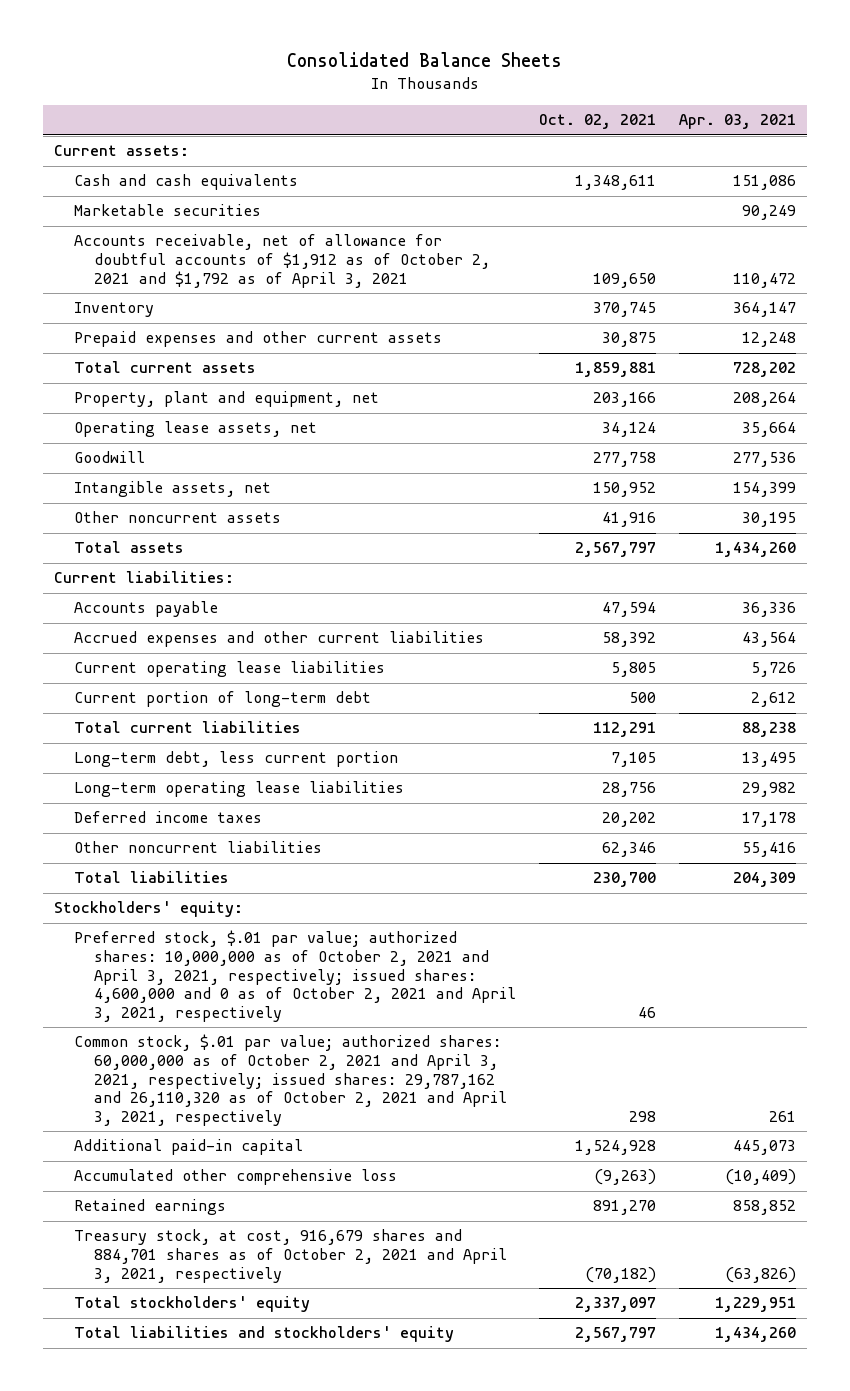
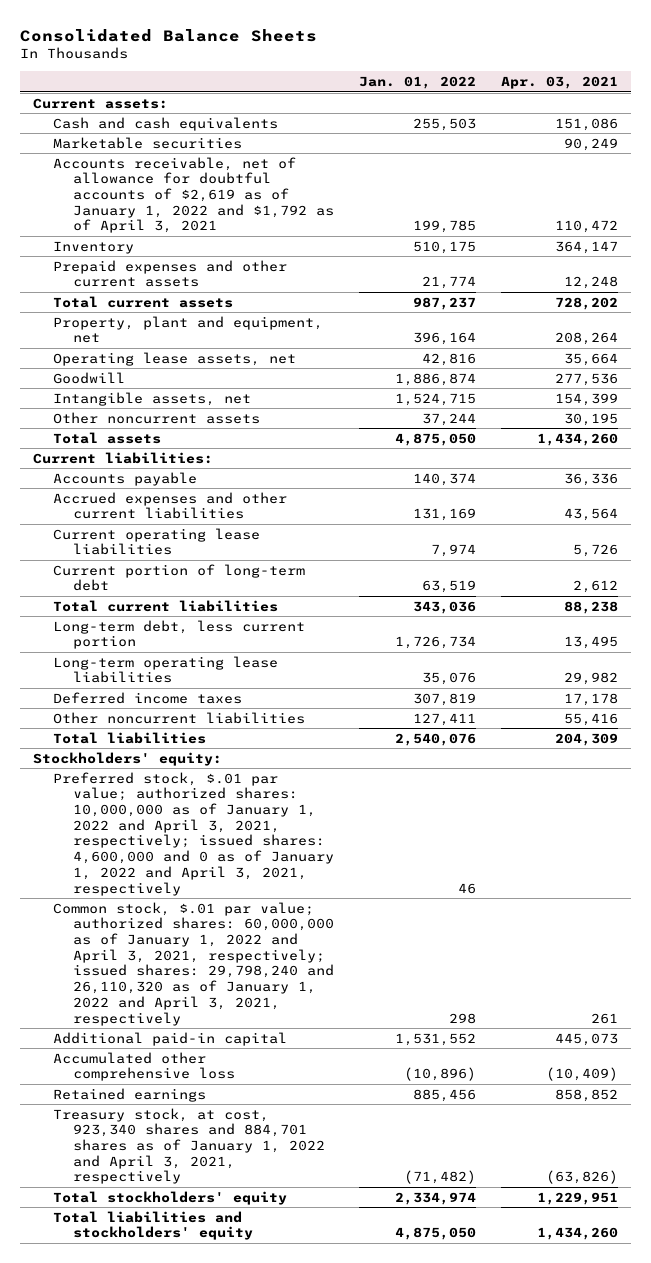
[539,114,657,130] Oct. 02, 2021 -> none
none -> [358,75,476,89] Jan. 01, 2022
[74,234,491,288] Accounts receivable, net of allowance for doubtful accounts of $1,912 as of October 2, 2021 and $1,792 as of April 3, 2021 -> [52,156,334,234] Accounts receivable, net of allowance for doubtful accounts of $2,619 as of January 1, 2022 and $1,792 as of April 3, 2021
[74,930,517,1022] Preferred stock, $.01 par value; authorized shares: 10,000,000 as of October 2, 2021 and April 3, 2021, respectively; issued shares: 4,600,000 and 0 as of October 2, 2021 and April 3, 2021, respectively -> [52,771,334,896] Preferred stock, $.01 par value; authorized shares: 10,000,000 as of January 1, 2022 and April 3, 2021, respectively; issued shares: 4,600,000 and 0 as of January 1, 2022 and April 3, 2021, respectively
[74,1034,508,1126] Common stock, $.01 par value; authorized shares: 60,000,000 as of October 2, 2021 and April 3, 2021, respectively; issued shares: 29,787,162 and 26,110,320 as of October 2, 2021 and April 3, 2021, respectively -> [52,901,334,1026] Common stock, $.01 par value; authorized shares: 60,000,000 as of January 1, 2022 and April 3, 2021, respectively; issued shares: 29,798,240 and 26,110,320 as of January 1, 2022 and April 3, 2021, respectively
[74,1229,508,1283] Treasury stock, at cost, 916,679 shares and 884,701 shares as of October 2, 2021 and April 3, 2021, respectively -> [52,1107,325,1185] Treasury stock, at cost, 923,340 shares and 884,701 shares as of January 1, 2022 and April 3, 2021, respectively

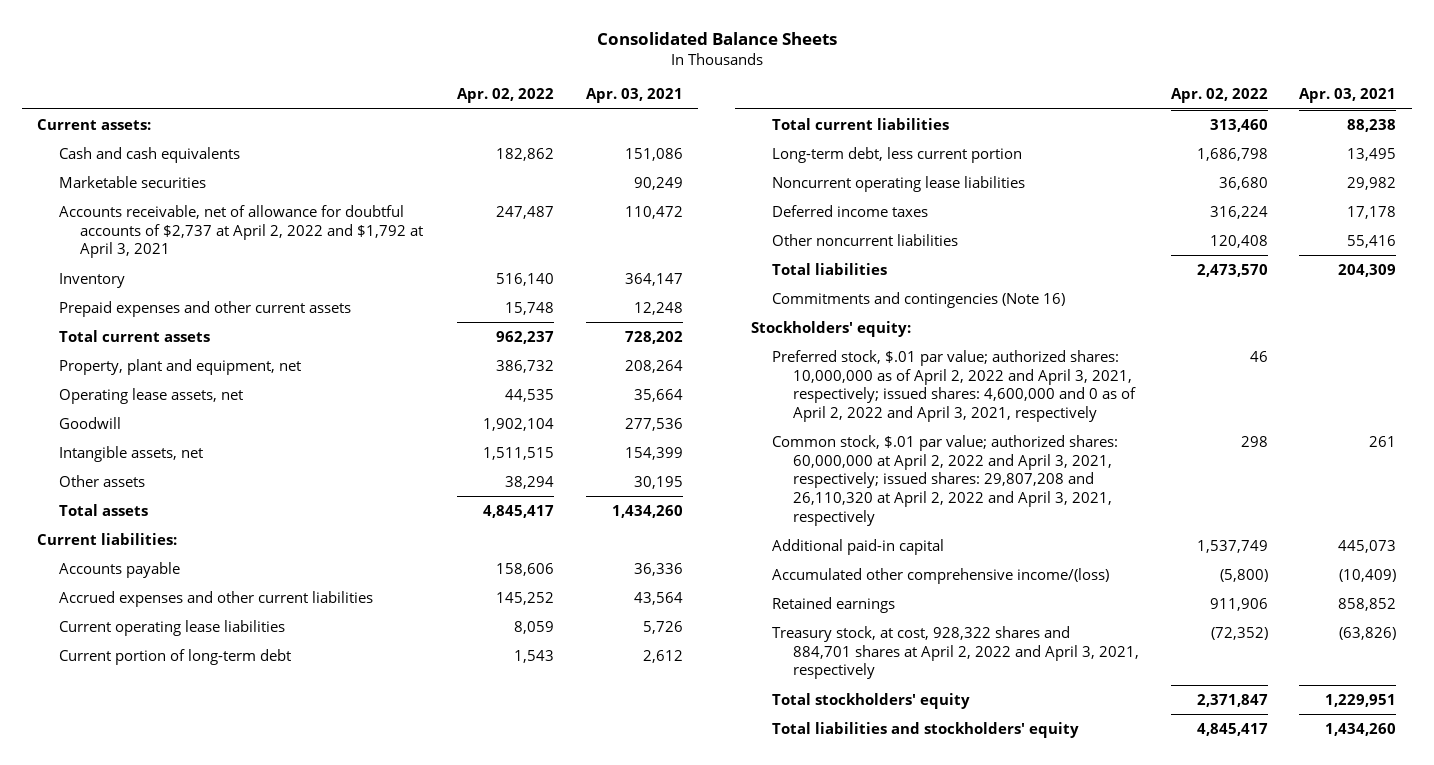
[358,75,476,89] Jan. 01, 2022 -> none
none -> [457,88,555,104] Apr. 02, 2022
[52,156,334,234] Accounts receivable, net of allowance for doubtful accounts of $2,619 as of January 1, 2022 and $1,792 as of April 3, 2021 -> [58,204,423,259] Accounts receivable, net of allowance for doubtful accounts of $2,737 at April 2, 2022 and $1,792 at April 3, 2021
[52,411,260,424] Other noncurrent assets -> [58,474,145,487] Other assets
[52,655,278,684] Long-term operating lease liabilities -> [772,175,1026,192] Noncurrent operating lease liabilities
none -> [772,291,1066,308] Commitments and contingencies (Note 16)
[52,771,334,896] Preferred stock, $.01 par value; authorized shares: 10,000,000 as of January 1, 2022 and April 3, 2021, respectively; issued shares: 4,600,000 and 0 as of January 1, 2022 and April 3, 2021, respectively -> [772,349,1137,422] Preferred stock, $.01 par value; authorized shares: 10,000,000 as of April 2, 2022 and April 3, 2021, respectively; issued shares: 4,600,000 and 0 as of April 2, 2022 and April 3, 2021, respectively
[52,901,334,1026] Common stock, $.01 par value; authorized shares: 60,000,000 as of January 1, 2022 and April 3, 2021, respectively; issued shares: 29,798,240 and 26,110,320 as of January 1, 2022 and April 3, 2021, respectively -> [772,434,1119,526] Common stock, $.01 par value; authorized shares: 60,000,000 at April 2, 2022 and April 3, 2021, respectively; issued shares: 29,807,208 and 26,110,320 at April 2, 2022 and April 3, 2021, respectively
[52,1051,235,1082] Accumulated other comprehensive loss -> [772,567,1110,584] Accumulated other comprehensive income/(loss)
[52,1107,325,1185] Treasury stock, at cost, 923,340 shares and 884,701 shares as of January 1, 2022 and April 3, 2021, respectively -> [772,625,1140,680] Treasury stock, at cost, 928,322 shares and 884,701 shares at April 2, 2022 and April 3, 2021, respectively

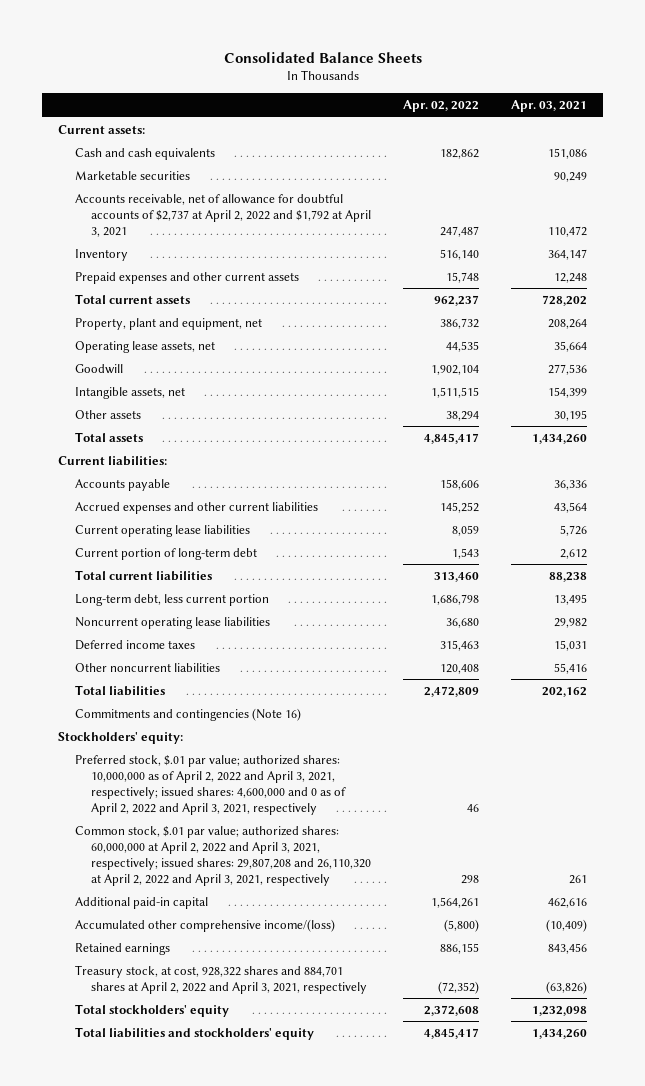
[1209,205,1268,219] 316,224 -> [440,639,480,651] 315,463
[1347,205,1397,219] 17,178 -> [554,639,588,651] 15,031
[1196,263,1268,277] 2,473,570 -> [424,685,480,697] 2,472,809
[1338,263,1397,277] 204,309 -> [542,686,588,697] 202,162
[1196,539,1268,553] 1,537,749 -> [431,896,480,908] 1,564,261
[1338,539,1397,553] 445,073 -> [548,897,588,908] 462,616
[1209,597,1268,611] 911,906 -> [440,942,480,954] 886,155
[1338,597,1397,611] 858,852 -> [548,942,588,954] 843,456
[1196,693,1268,707] 2,371,847 -> [424,1004,480,1016] 2,372,608
[1325,693,1397,707] 1,229,951 -> [532,1005,588,1016] 1,232,098

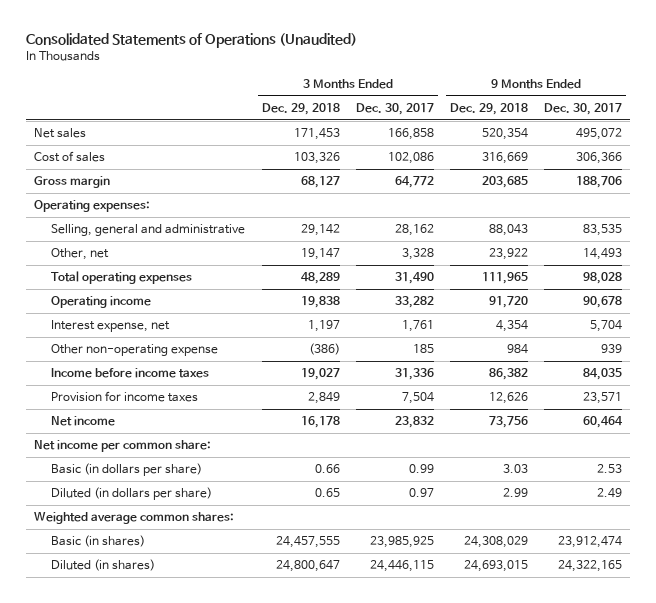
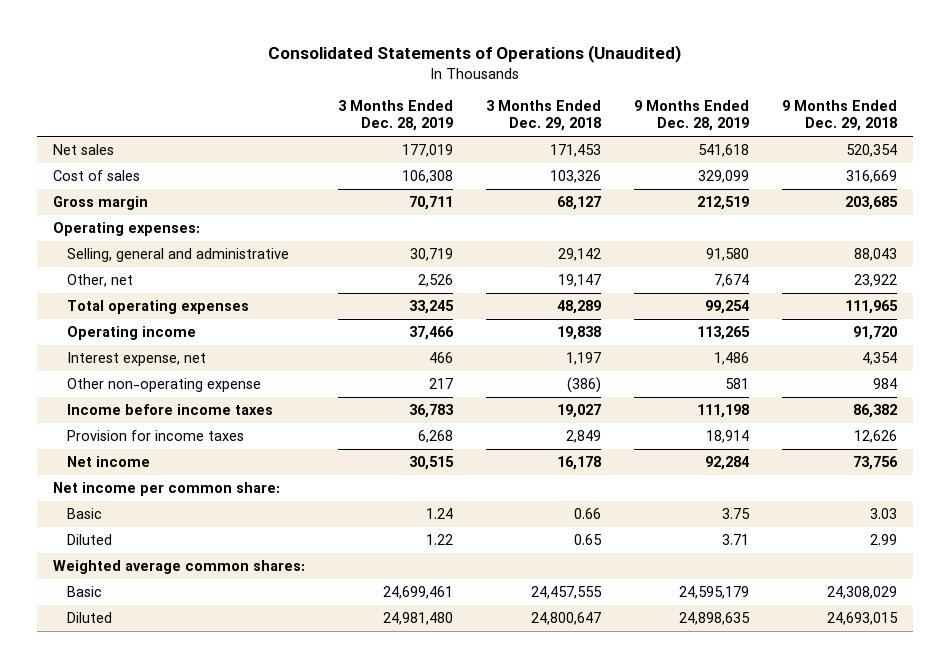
[355,102,434,115] Dec. 30, 2017 -> none
[544,102,623,115] Dec. 30, 2017 -> none
none -> [338,100,454,132] 3 Months Ended Dec. 28, 2019
none -> [633,100,749,132] 9 Months Ended Dec. 28, 2019
[51,463,203,477] Basic (in dollars per share) -> [66,508,102,520] Basic
[51,487,213,501] Diluted (in dollars per share) -> [66,534,112,546] Diluted
[51,535,146,548] Basic (in shares) -> [66,586,102,598] Basic
[51,559,156,572] Diluted (in shares) -> [66,612,112,624] Diluted

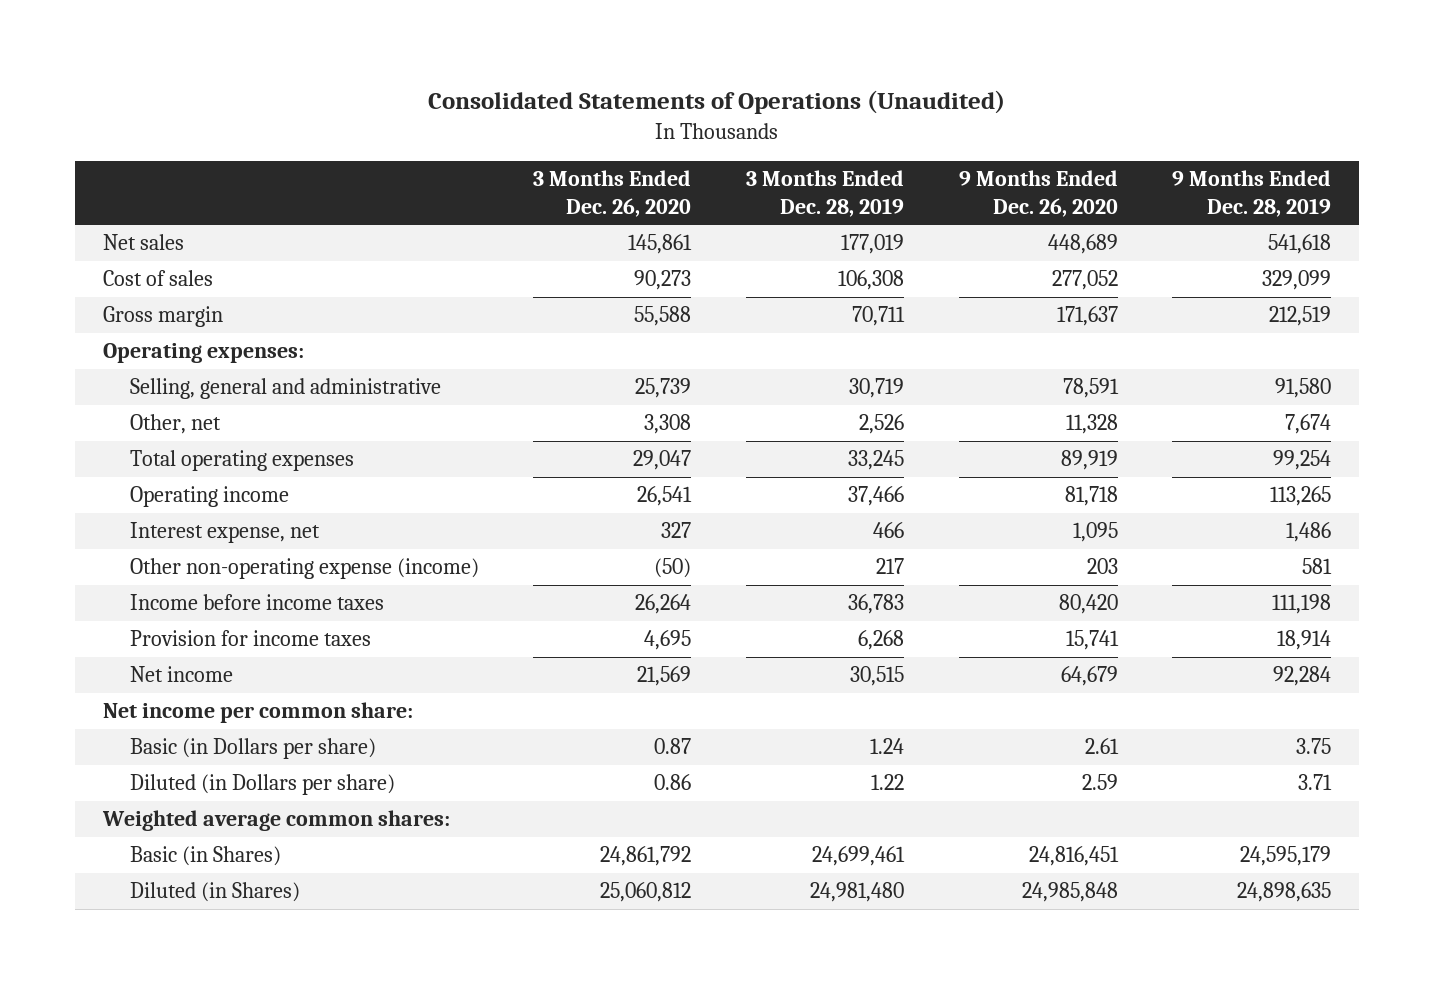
[485,100,601,132] 3 Months Ended Dec. 29, 2018 -> none
[781,100,897,132] 9 Months Ended Dec. 29, 2018 -> none
none -> [533,169,692,217] 3 Months Ended Dec. 26, 2020
none -> [958,169,1118,217] 9 Months Ended Dec. 26, 2020
[66,378,261,393] Other non-operating expense -> [129,558,479,580] Other non-operating expense (income)
[66,508,102,520] Basic -> [129,738,376,760] Basic (in Dollars per share)
[66,534,112,546] Diluted -> [129,774,395,796] Diluted (in Dollars per share)
[66,586,102,598] Basic -> [129,846,281,867] Basic (in Shares)
[66,612,112,624] Diluted -> [129,882,300,903] Diluted (in Shares)

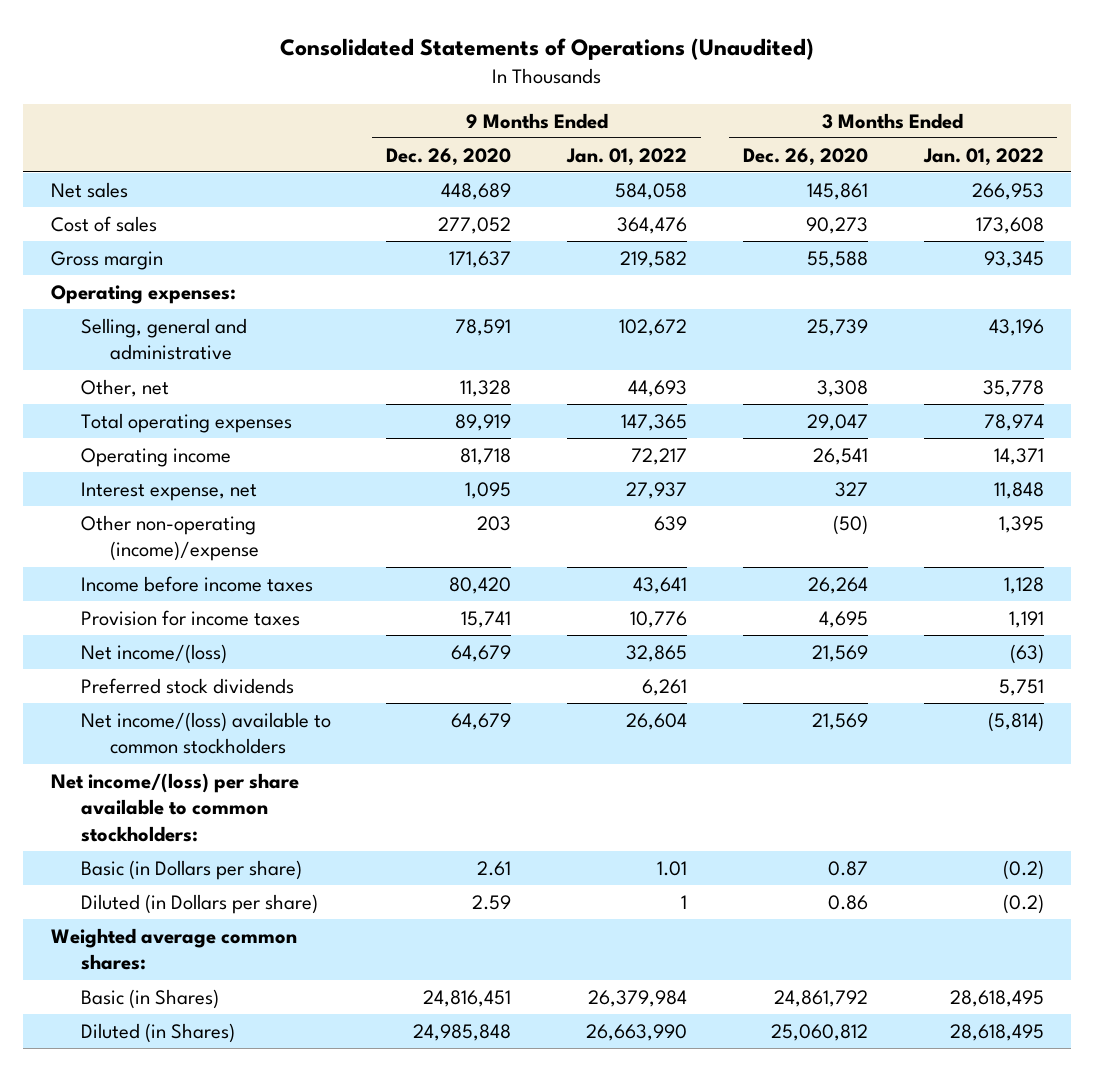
[746,169,905,217] 3 Months Ended Dec. 28, 2019 -> none
[1172,169,1332,217] 9 Months Ended Dec. 28, 2019 -> none
none -> [566,147,688,166] Jan. 01, 2022
none -> [922,147,1044,166] Jan. 01, 2022
[129,558,479,580] Other non-operating expense (income) -> [80,514,259,562] Other non-operating (income)/expense
[129,666,233,683] Net income -> [80,643,227,664] Net income/(loss)
none -> [80,677,294,694] Preferred stock dividends
none -> [80,711,331,755] Net income/(loss) available to common stockholders
[102,702,413,724] Net income per common share: -> [51,772,300,843] Net income/(loss) per share available to common stockholders:

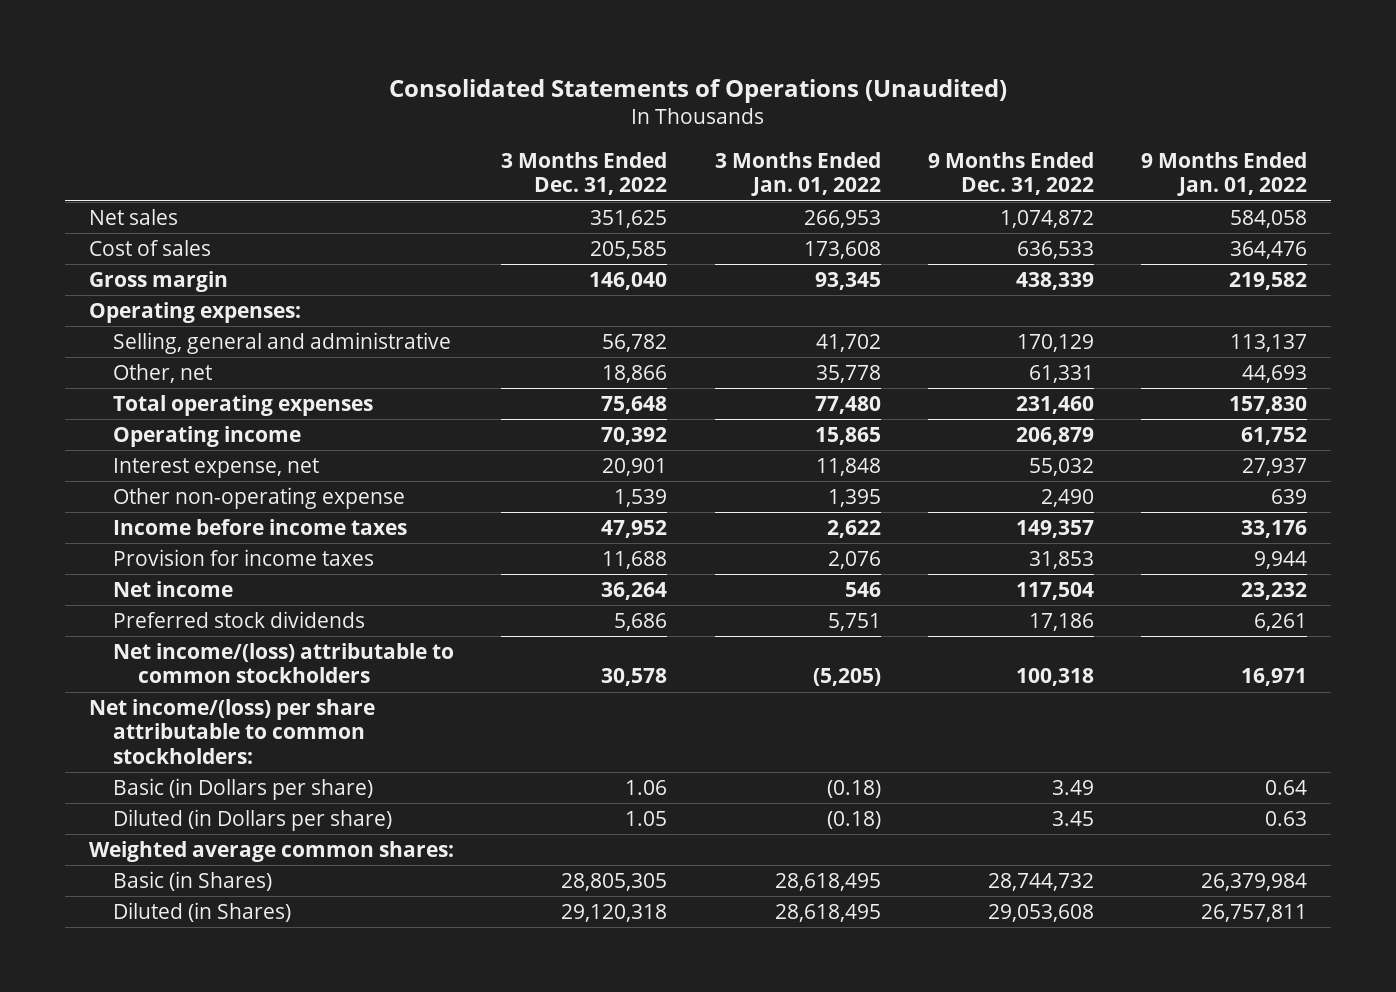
[386,147,512,166] Dec. 26, 2020 -> none
[742,147,868,166] Dec. 26, 2020 -> none
none -> [501,151,668,196] 3 Months Ended Dec. 31, 2022
none -> [927,151,1094,196] 9 Months Ended Dec. 31, 2022
[619,318,688,336] 102,672 -> [1230,333,1308,352] 113,137
[988,318,1044,336] 43,196 -> [815,333,881,352] 41,702
[621,413,688,431] 147,365 -> [1229,395,1308,414] 157,830
[983,413,1044,431] 78,974 -> [814,395,881,414] 77,480
[631,447,688,465] 72,217 -> [1241,426,1308,445] 61,752
[993,447,1044,465] 14,371 -> [814,426,881,445] 15,865
[80,514,259,562] Other non-operating (income)/expense -> [113,486,406,509] Other non-operating expense
[633,576,688,594] 43,641 -> [1241,519,1308,538] 33,176
[1003,576,1044,594] 1,128 -> [826,519,881,538] 2,622
[630,610,688,628] 10,776 -> [1254,550,1308,569] 9,944
[1008,610,1044,628] 1,191 -> [827,550,881,569] 2,076
[80,643,227,664] Net income/(loss) -> [113,580,234,597] Net income
[626,644,688,662] 32,865 -> [1241,581,1308,600] 23,232
[1009,643,1044,664] (63) -> [844,581,881,597] 546
[80,711,331,755] Net income/(loss) available to common stockholders -> [113,642,455,684] Net income/(loss) attributable to common stockholders
[626,712,688,730] 26,604 -> [1241,668,1308,687] 16,971
[987,711,1044,732] (5,814) -> [812,668,881,687] (5,205)
[51,772,300,843] Net income/(loss) per share available to common stockholders: -> [88,698,375,765] Net income/(loss) per share attributable to common stockholders:
[657,860,688,876] 1.01 -> [1265,779,1308,795] 0.64
[1002,859,1044,880] (0.2) -> [826,779,881,798] (0.18)
[681,894,688,909] 1 -> [1265,810,1308,826] 0.63
[1002,893,1044,914] (0.2) -> [826,810,881,829] (0.18)
[586,1023,688,1041] 26,663,990 -> [1201,903,1308,922] 26,757,811

